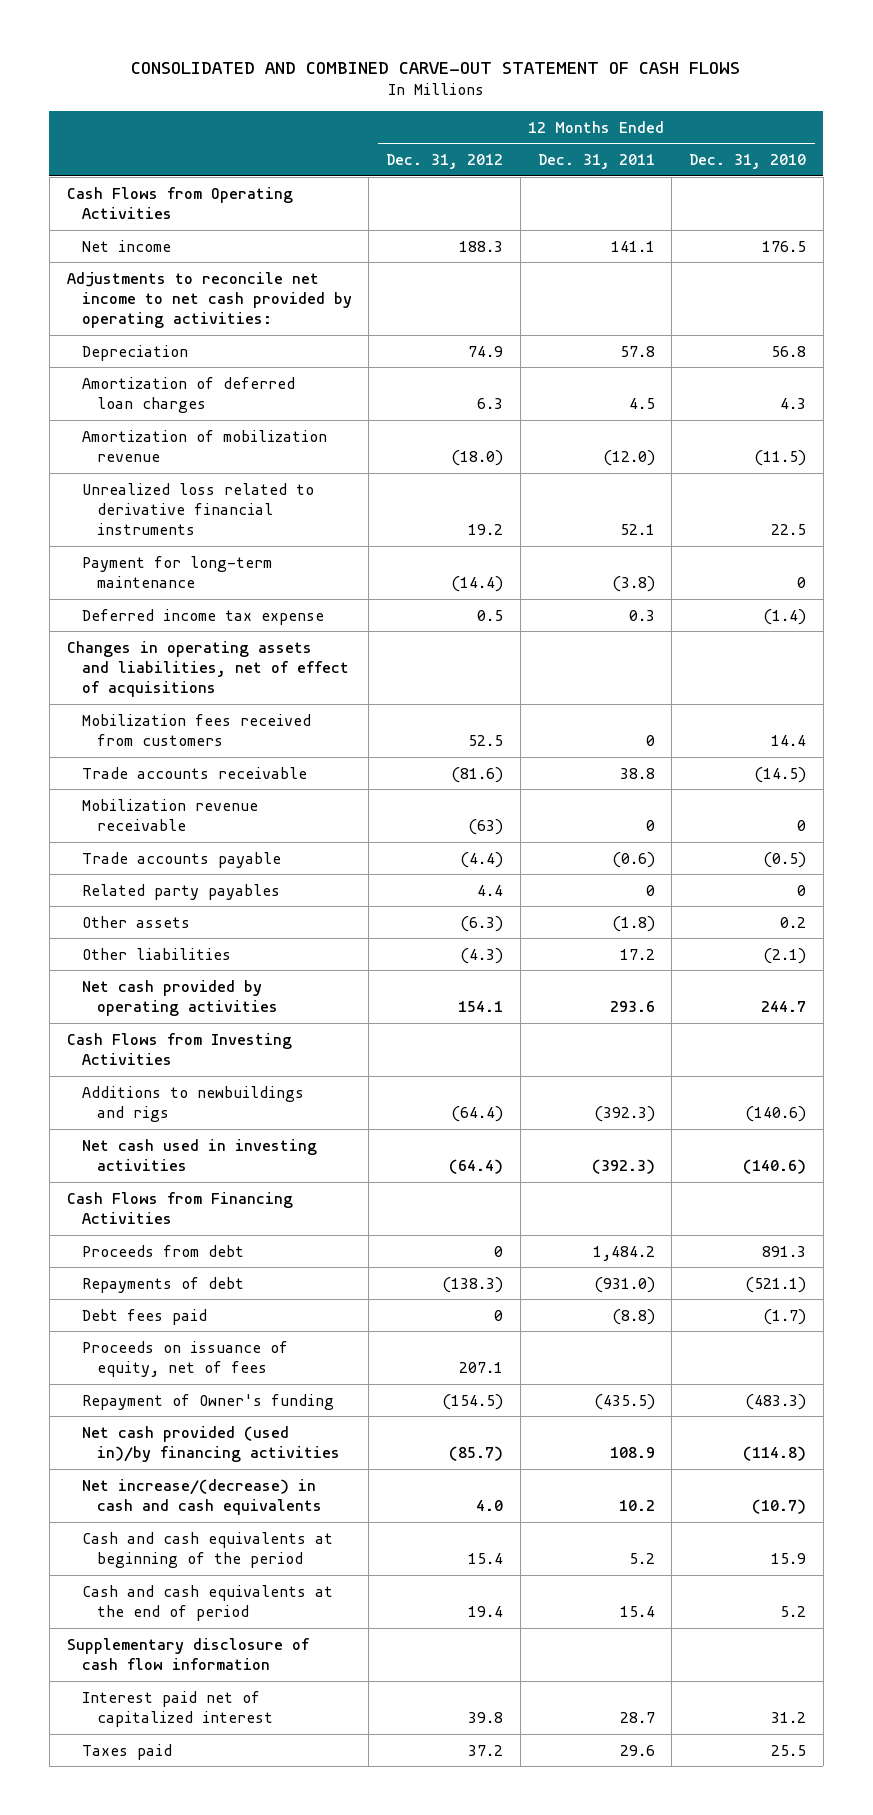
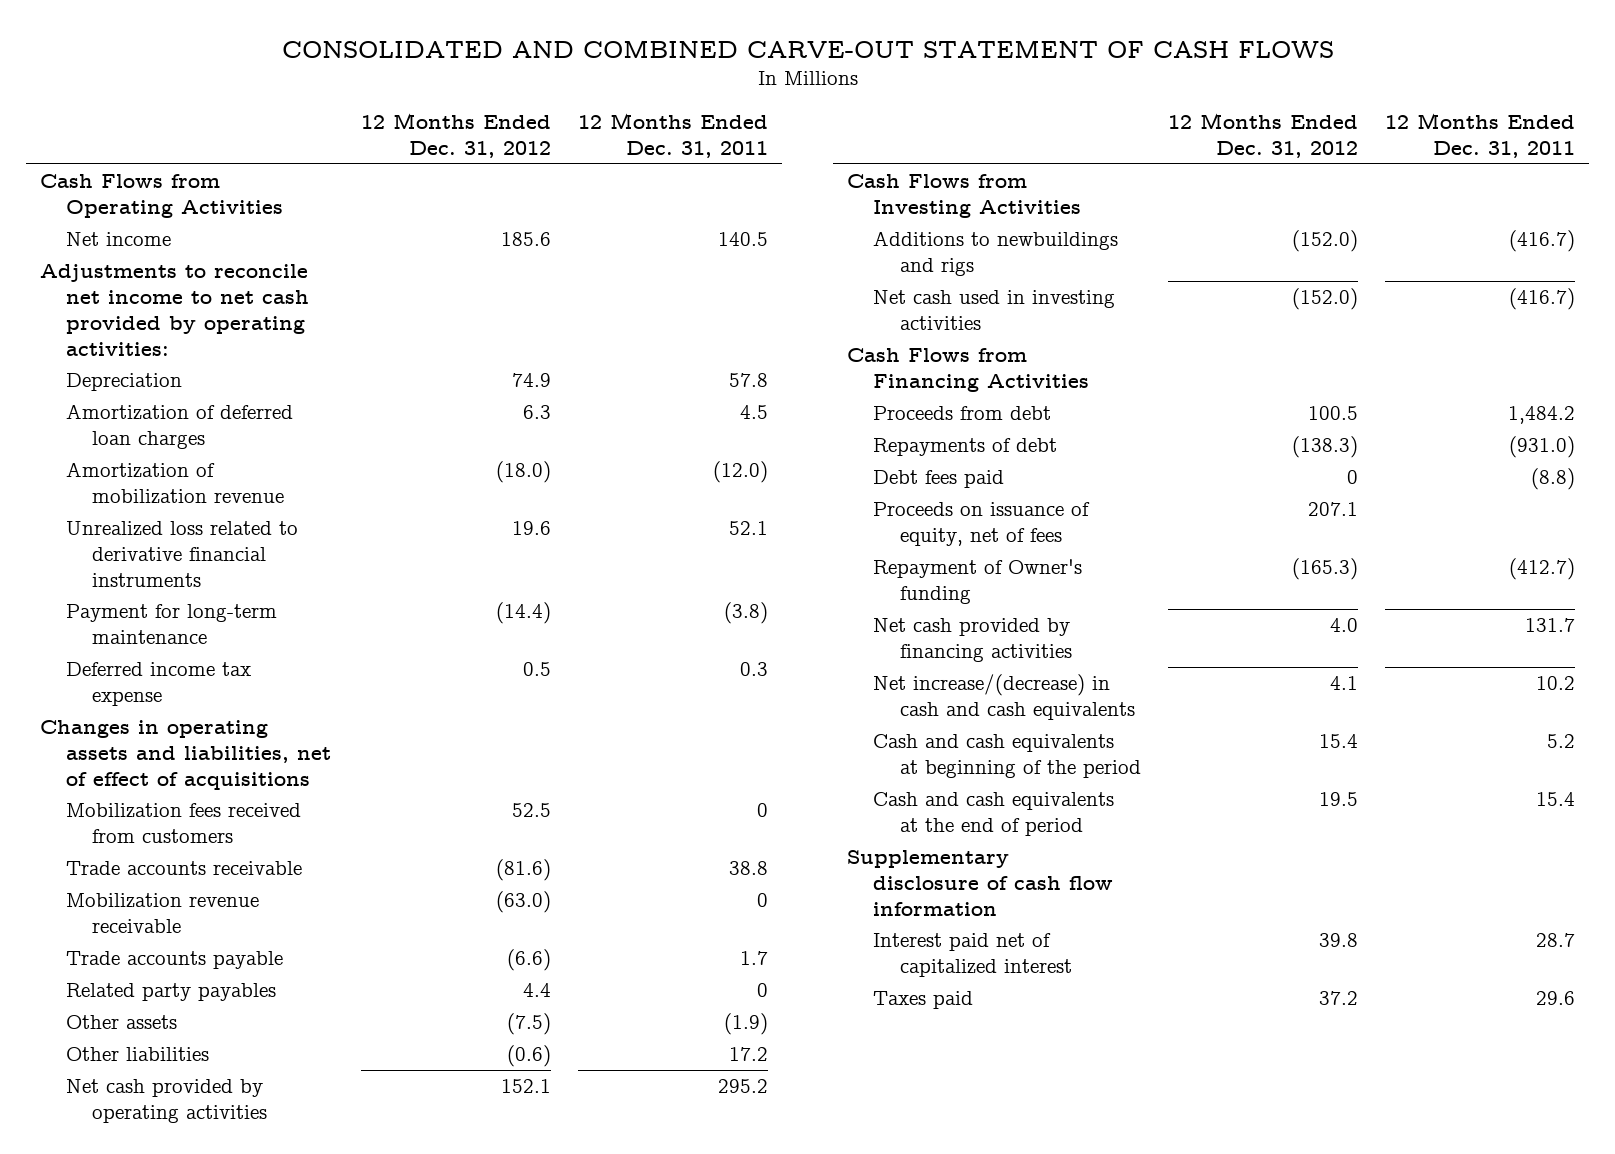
[689,153,807,169] Dec. 31, 2010 -> none
[459,240,504,252] 188.3 -> [500,231,551,246] 185.6
[610,240,655,252] 141.1 -> [718,231,769,246] 140.5
[468,524,504,536] 19.2 -> [511,520,551,535] 19.6
[468,818,504,835] (63) -> [495,890,551,913] (63.0)
[460,851,504,868] (4.4) -> [506,948,551,971] (6.6)
[611,851,655,868] (0.6) -> [740,950,769,965] 1.7
[460,915,504,932] (6.3) -> [506,1012,551,1035] (7.5)
[611,915,655,932] (1.8) -> [724,1012,769,1035] (1.9)
[460,947,504,964] (4.3) -> [506,1044,551,1067] (0.6)
[458,1000,504,1012] 154.1 -> [500,1078,551,1093] 152.1
[609,1000,655,1012] 293.6 -> [718,1078,769,1093] 295.2
[451,1105,504,1122] (64.4) -> [1292,229,1359,252] (152.0)
[593,1105,655,1122] (392.3) -> [1509,229,1576,252] (416.7)
[449,1158,504,1174] (64.4) -> [1292,287,1359,310] (152.0)
[591,1158,655,1174] (392.3) -> [1509,287,1576,310] (416.7)
[494,1245,504,1257] 0 -> [1308,405,1359,420] 100.5
[442,1393,504,1410] (154.5) -> [1292,557,1359,580] (165.3)
[593,1393,655,1410] (435.5) -> [1509,557,1576,580] (412.7)
[81,1425,340,1462] Net cash provided (used in)/by financing activities -> [873,617,1072,662] Net cash provided by financing activities
[449,1445,504,1461] (85.7) -> [1330,617,1359,632] 4.0
[609,1446,655,1458] 108.9 -> [1525,617,1576,632] 131.7
[476,1499,504,1511] 4.0 -> [1330,675,1359,690] 4.1
[468,1605,504,1617] 19.4 -> [1319,791,1359,806] 19.5

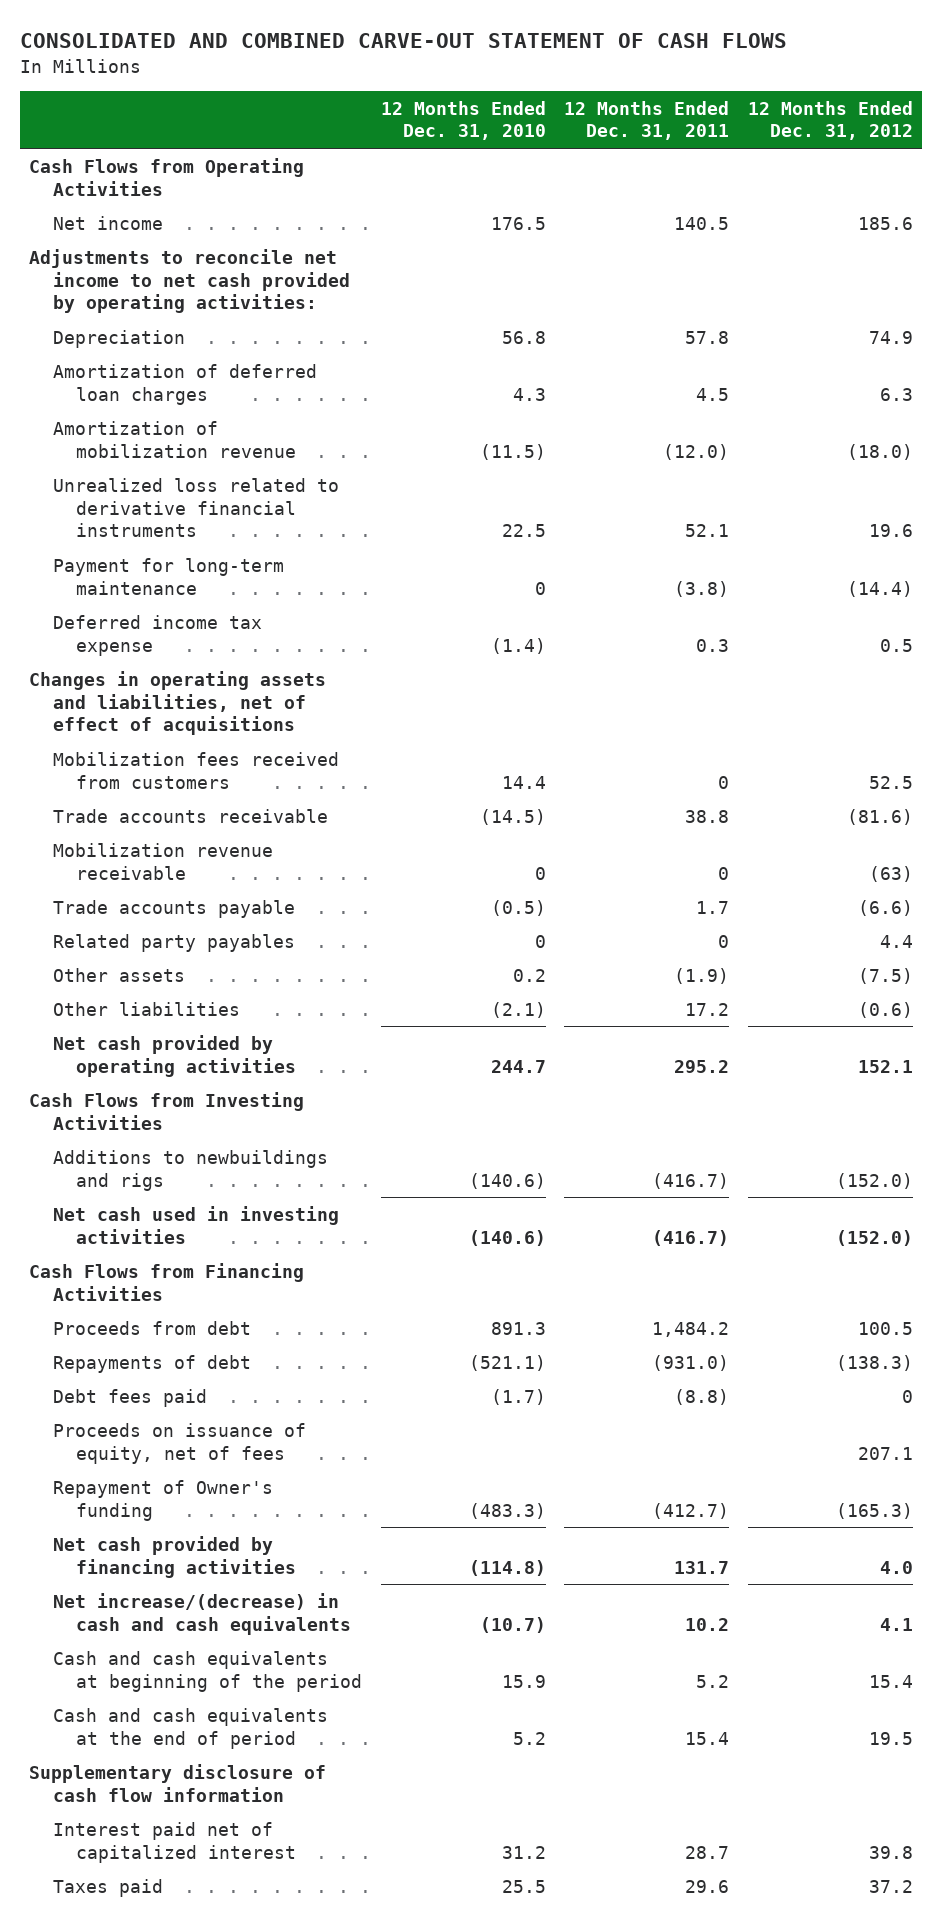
none -> [380,100,546,141] 12 Months Ended Dec. 31, 2010
[495,890,551,913] (63.0) -> [868,865,913,882] (63)

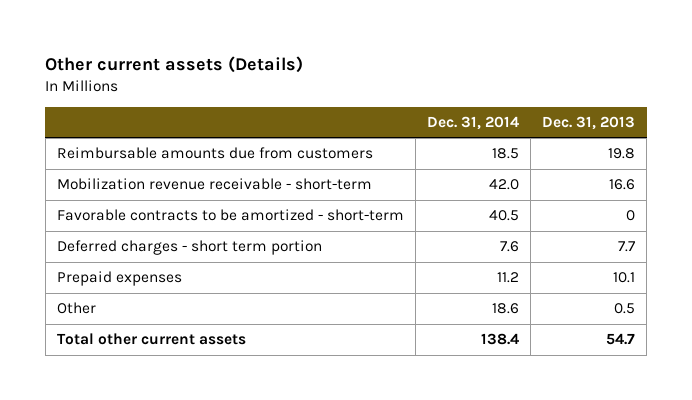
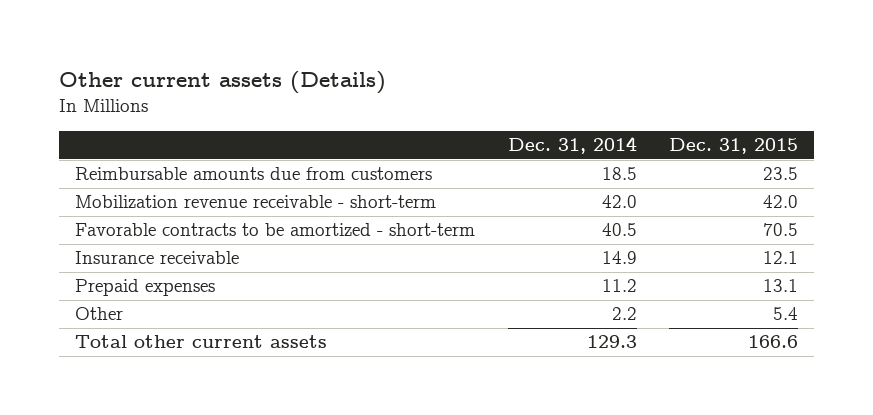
[542,115,636,130] Dec. 31, 2013 -> none
none -> [669,138,799,155] Dec. 31, 2015
[56,240,322,256] Deferred charges - short term portion -> none
none -> [74,251,239,265] Insurance receivable
[492,303,520,315] 18.6 -> [611,307,637,321] 2.2
[481,333,520,346] 138.4 -> [586,335,637,349] 129.3

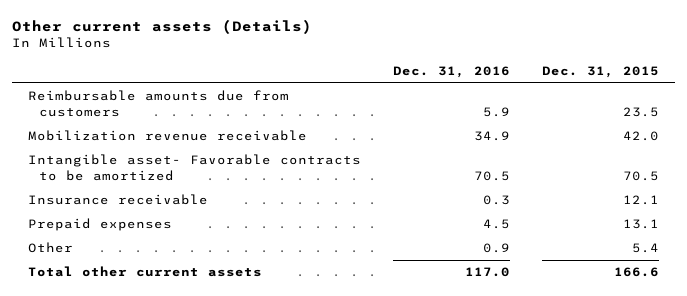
[507,136,637,155] Dec. 31, 2014 -> none
none -> [393,65,511,78] Dec. 31, 2016
[74,195,436,209] Mobilization revenue receivable - short-term -> [28,130,308,142] Mobilization revenue receivable
[74,223,475,237] Favorable contracts to be amortized - short-term -> [28,154,362,181] Intangible asset- Favorable contracts to be amortized

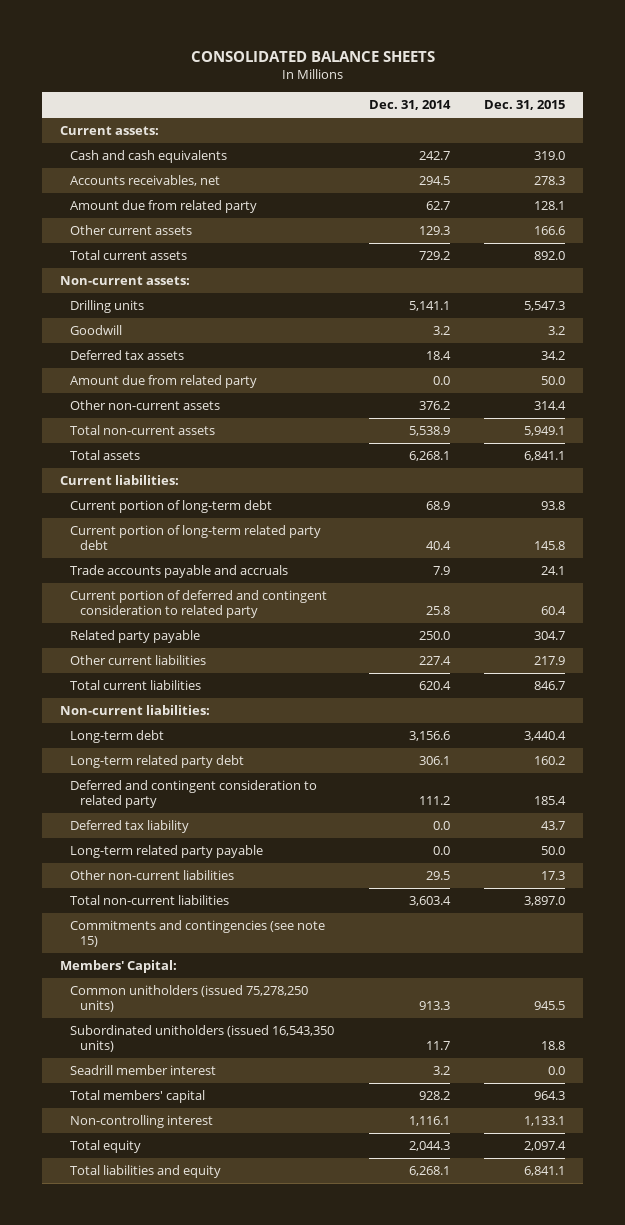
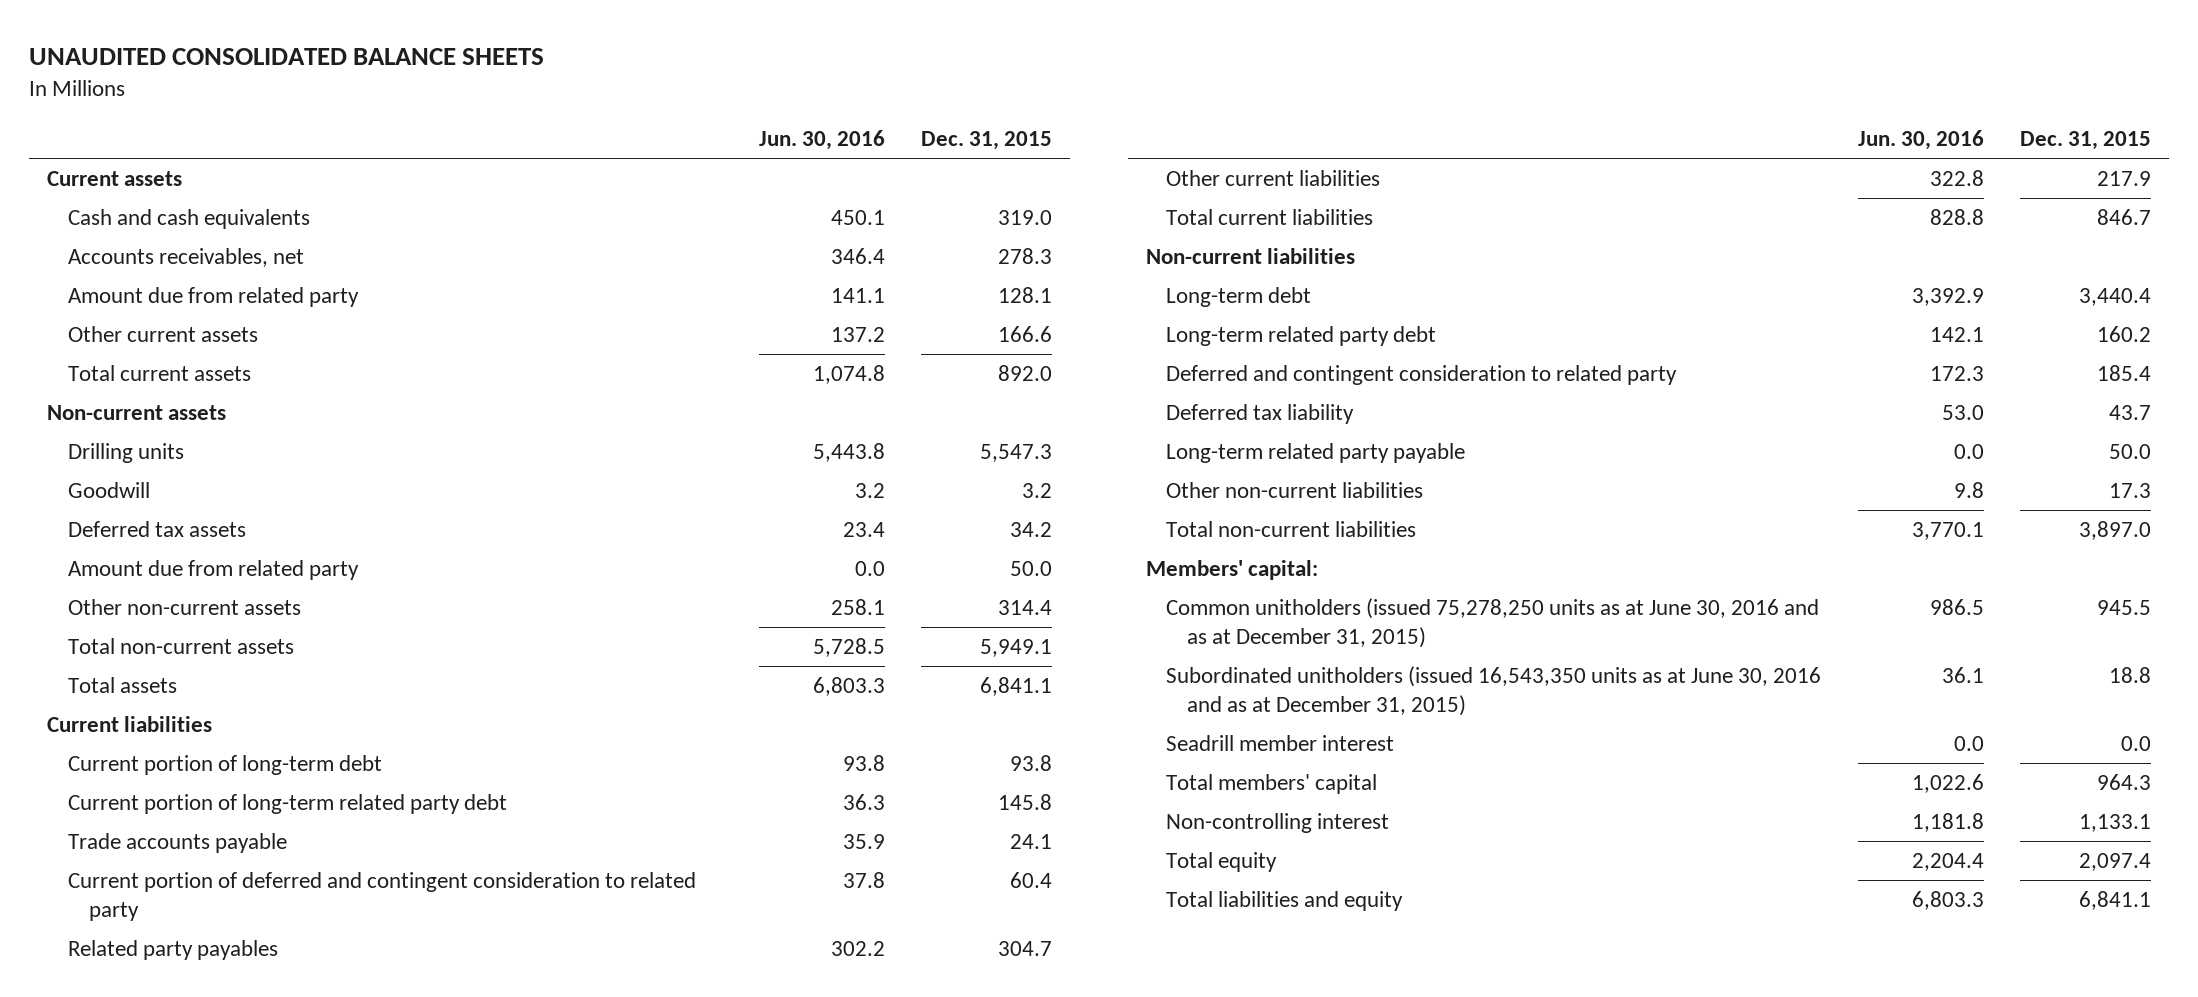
[190,51,435,63] CONSOLIDATED BALANCE SHEETS -> [29,48,545,66] UNAUDITED CONSOLIDATED BALANCE SHEETS
[368,100,451,111] Dec. 31, 2014 -> none
none -> [759,130,886,151] Jun. 30, 2016
[59,125,159,135] Current assets: -> [47,170,183,186] Current assets
[59,275,190,285] Non-current assets: -> [47,404,227,420] Non-current assets
[59,474,179,485] Current liabilities: -> [47,715,213,732] Current liabilities
[69,564,288,578] Trade accounts payable and accruals -> [68,832,288,853] Trade accounts payable
[69,629,200,643] Related party payable -> [68,939,279,960] Related party payables
[59,704,210,715] Non-current liabilities: -> [1145,247,1355,264] Non-current liabilities
[69,919,325,947] Commitments and contingencies (see note 15) -> none
[59,959,177,973] Members' Capital: -> [1145,559,1318,580] Members' capital:
[69,984,308,1012] Common unitholders (issued 75,278,250 units) -> [1166,597,1820,648] Common unitholders (issued 75,278,250 units as at June 30, 2016 and as at December 31, 2015)
[69,1024,334,1052] Subordinated unitholders (issued 16,543,350 units) -> [1166,665,1822,716] Subordinated unitholders (issued 16,543,350 units as at June 30, 2016 and as at December 31, 2015)

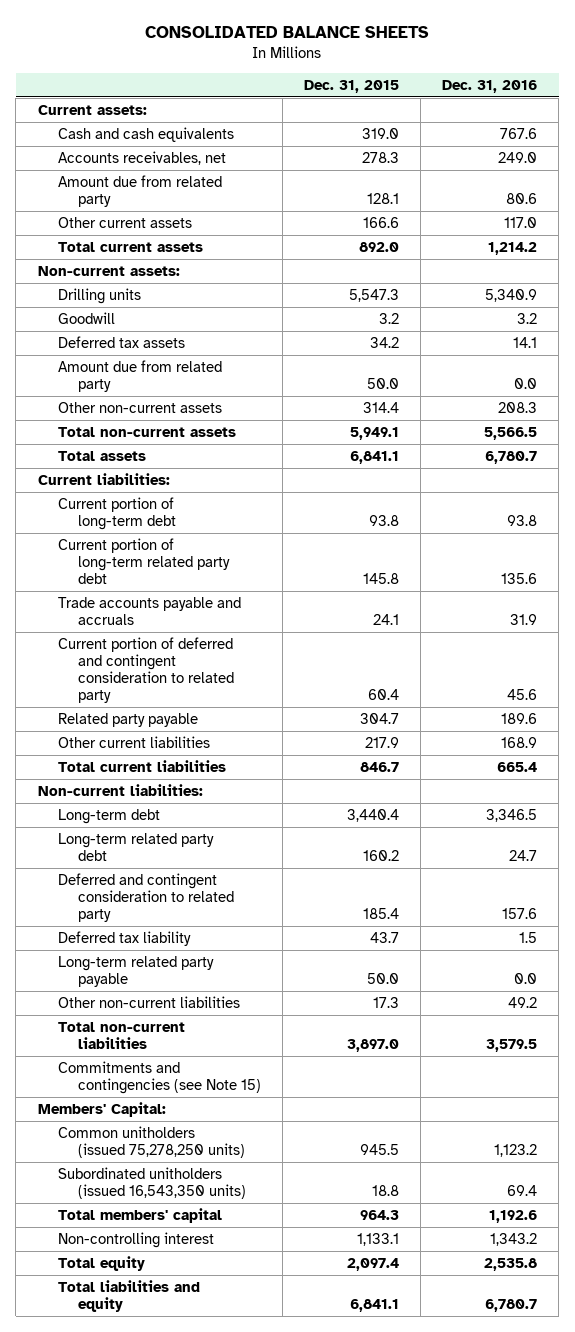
[29,48,545,66] UNAUDITED CONSOLIDATED BALANCE SHEETS -> [145,26,430,39] CONSOLIDATED BALANCE SHEETS
[759,130,886,151] Jun. 30, 2016 -> none
none -> [442,79,538,93] Dec. 31, 2016
[47,170,183,186] Current assets -> [37,104,147,115] Current assets:
[47,404,227,420] Non-current assets -> [37,265,180,276] Non-current assets:
[47,715,213,732] Current liabilities -> [37,472,170,485] Current liabilities:
[68,832,288,853] Trade accounts payable -> [57,596,241,625] Trade accounts payable and accruals
[68,939,279,960] Related party payables -> [57,712,198,727] Related party payable
[1145,247,1355,264] Non-current liabilities -> [37,783,203,796] Non-current liabilities:
[1166,734,1395,751] Seadrill member interest -> none
none -> [57,1060,261,1094] Commitments and contingencies (see Note 15)
[1145,559,1318,580] Members' capital: -> [37,1101,166,1117] Members' Capital:
[1166,597,1820,648] Common unitholders (issued 75,278,250 units as at June 30, 2016 and as at December 31, 2015) -> [57,1125,245,1158] Common unitholders (issued 75,278,250 units)
[1166,665,1822,716] Subordinated unitholders (issued 16,543,350 units as at June 30, 2016 and as at December 31, 2015) -> [57,1166,246,1199] Subordinated unitholders (issued 16,543,350 units)

